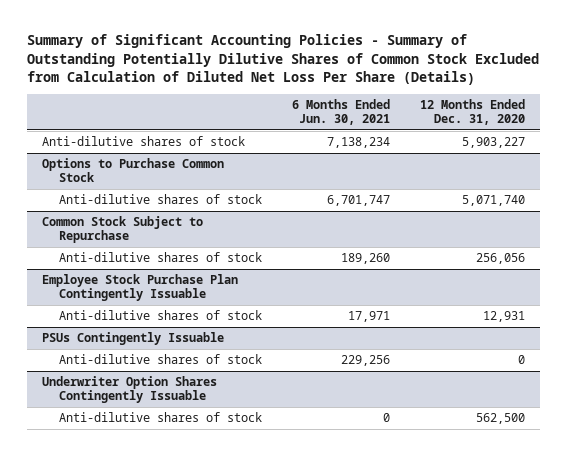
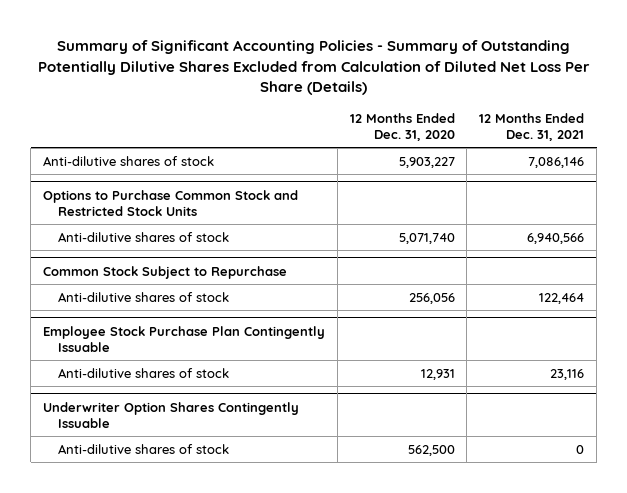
[26,34,539,86] Summary of Significant Accounting Policies - Summary of Outstanding Potentially Dilutive Shares of Common Stock Excluded from Calculation of Diluted Net Loss Per Share (Details) -> [37,40,590,96] Summary of Significant Accounting Policies - Summary of Outstanding Potentially Dilutive Shares Excluded from Calculation of Diluted Net Loss Per Share (Details)
[291,99,390,126] 6 Months Ended Jun. 30, 2021 -> none
none -> [479,113,585,142] 12 Months Ended Dec. 31, 2021
[41,158,224,182] Options to Purchase Common Stock -> [43,189,299,216] Options to Purchase Common Stock and Restricted Stock Units
[41,332,224,346] PSUs Contingently Issuable -> none
[59,354,263,365] Anti-dilutive shares of stock -> none

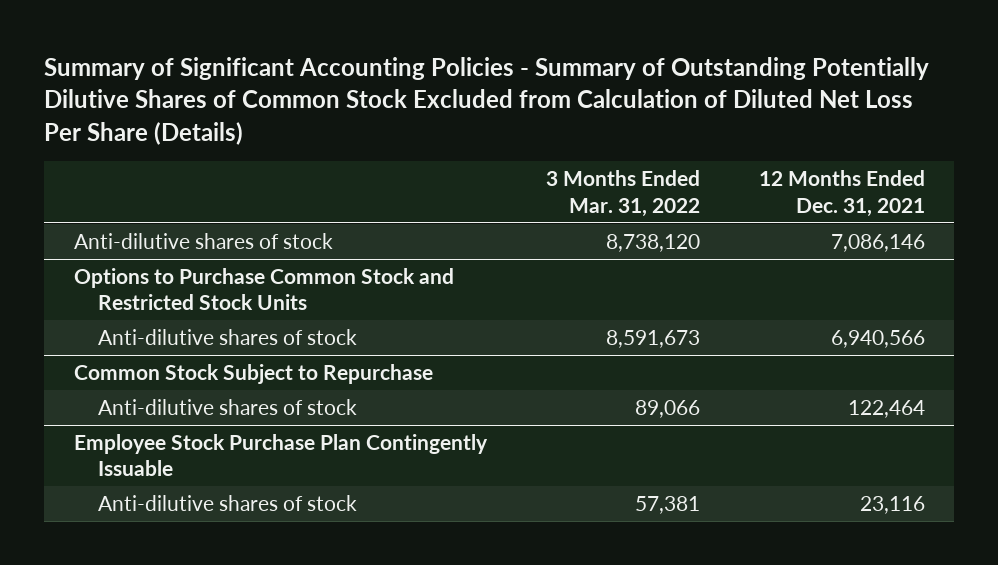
[37,40,590,96] Summary of Significant Accounting Policies - Summary of Outstanding Potentially Dilutive Shares Excluded from Calculation of Diluted Net Loss Per Share (Details) -> [43,57,929,145] Summary of Significant Accounting Policies - Summary of Outstanding Potentially Dilutive Shares of Common Stock Excluded from Calculation of Diluted Net Loss Per Share (Details)
[349,113,455,142] 12 Months Ended Dec. 31, 2020 -> none
none -> [545,170,700,217] 3 Months Ended Mar. 31, 2022
[43,401,300,428] Underwriter Option Shares Contingently Issuable -> none
[57,443,229,454] Anti-dilutive shares of stock -> none

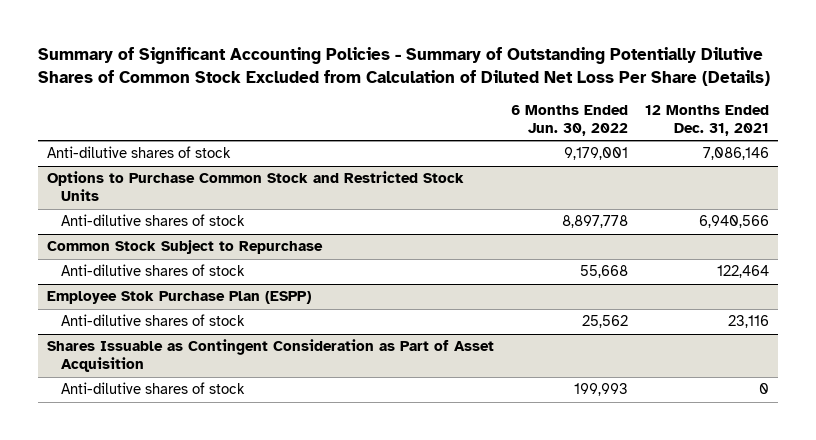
[545,170,700,217] 3 Months Ended Mar. 31, 2022 -> none
none -> [510,104,628,136] 6 Months Ended Jun. 30, 2022
[73,433,488,477] Employee Stock Purchase Plan Contingently Issuable -> [46,291,311,305] Employee Stok Purchase Plan (ESPP)
none -> [46,339,494,373] Shares Issuable as Contingent Consideration as Part of Asset Acquisition
none -> [61,382,246,395] Anti-dilutive shares of stock

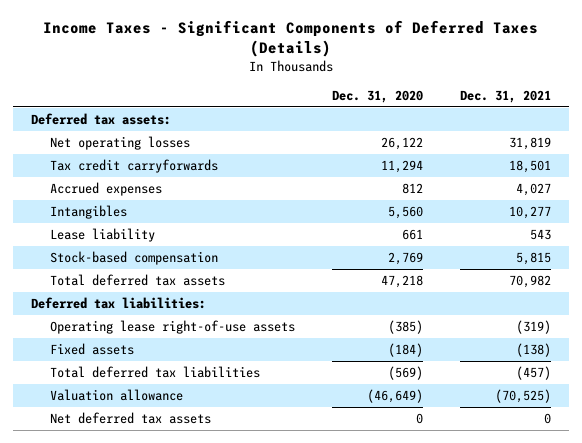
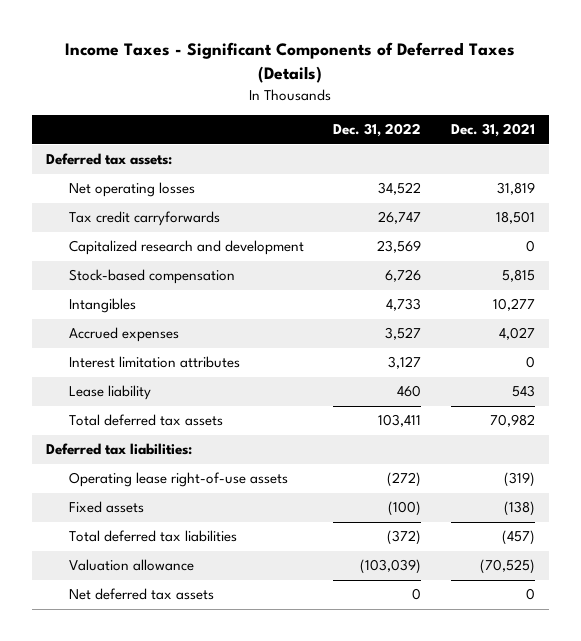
[332,89,424,103] Dec. 31, 2020 -> none
none -> [333,123,422,138] Dec. 31, 2022
none -> [69,240,305,256] Capitalized research and development
[50,250,219,265] Stock-based compensation -> [69,269,236,285] Stock-based compensation
[50,181,163,196] Accrued expenses -> [69,327,180,343] Accrued expenses
none -> [69,356,241,369] Interest limitation attributes

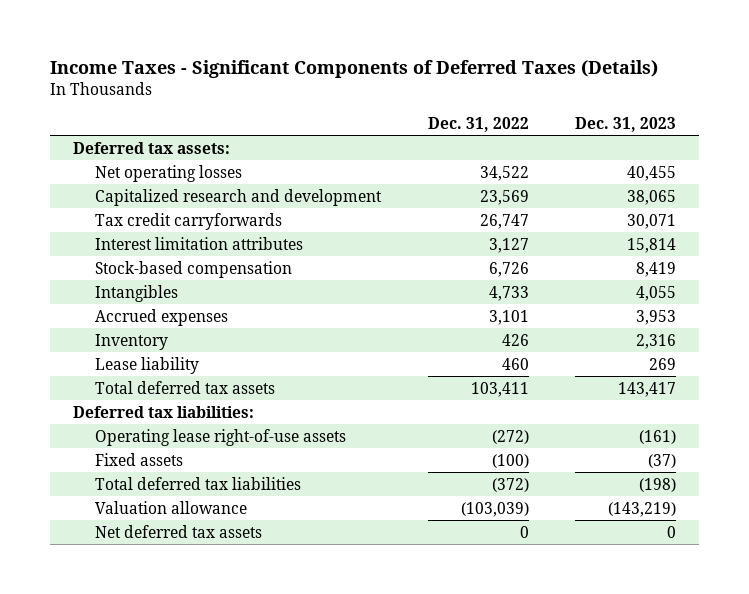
[450,123,535,138] Dec. 31, 2021 -> none
none -> [575,116,677,132] Dec. 31, 2023
[69,211,221,227] Tax credit carryforwards -> [95,212,283,230] Tax credit carryforwards
[69,356,241,369] Interest limitation attributes -> [95,236,304,250] Interest limitation attributes
[385,327,422,341] 3,527 -> [488,309,529,325] 3,101
none -> [95,333,169,350] Inventory

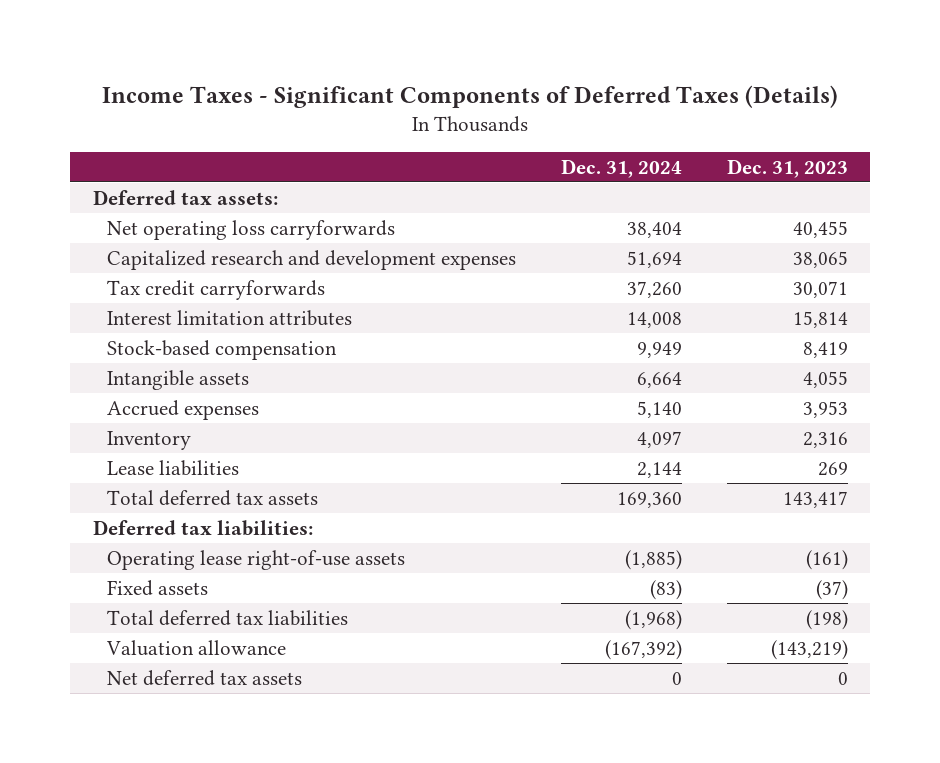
[427,116,529,132] Dec. 31, 2022 -> none
none -> [561,158,683,178] Dec. 31, 2024
[95,164,243,182] Net operating losses -> [107,219,396,240] Net operating loss carryforwards
[95,188,383,206] Capitalized research and development -> [107,249,517,270] Capitalized research and development expenses
[95,284,179,302] Intangibles -> [107,369,250,390] Intangible assets
[95,356,200,374] Lease liability -> [107,459,240,476] Lease liabilities

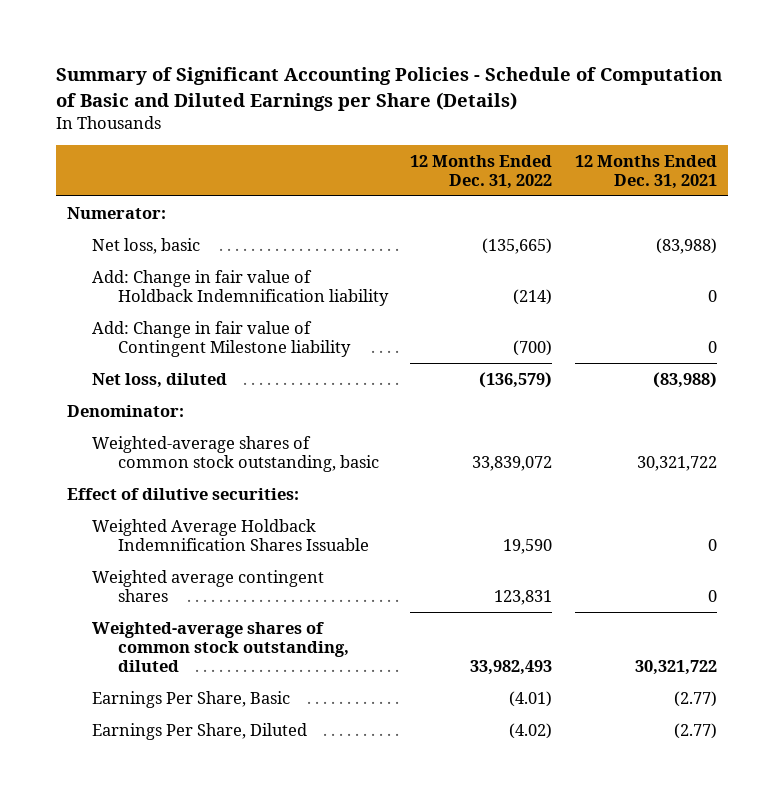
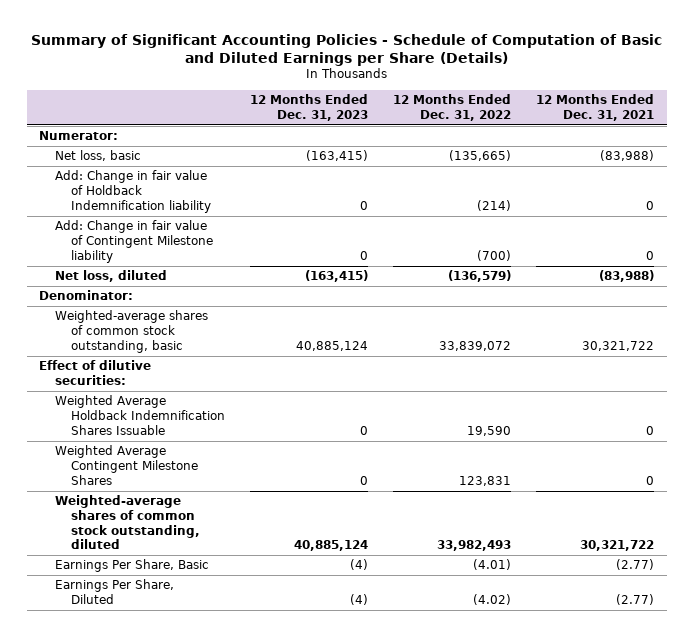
none -> [250,94,369,121] 12 Months Ended Dec. 31, 2023
[92,569,325,602] Weighted average contingent shares -> [55,445,198,485] Weighted Average Contingent Milestone Shares

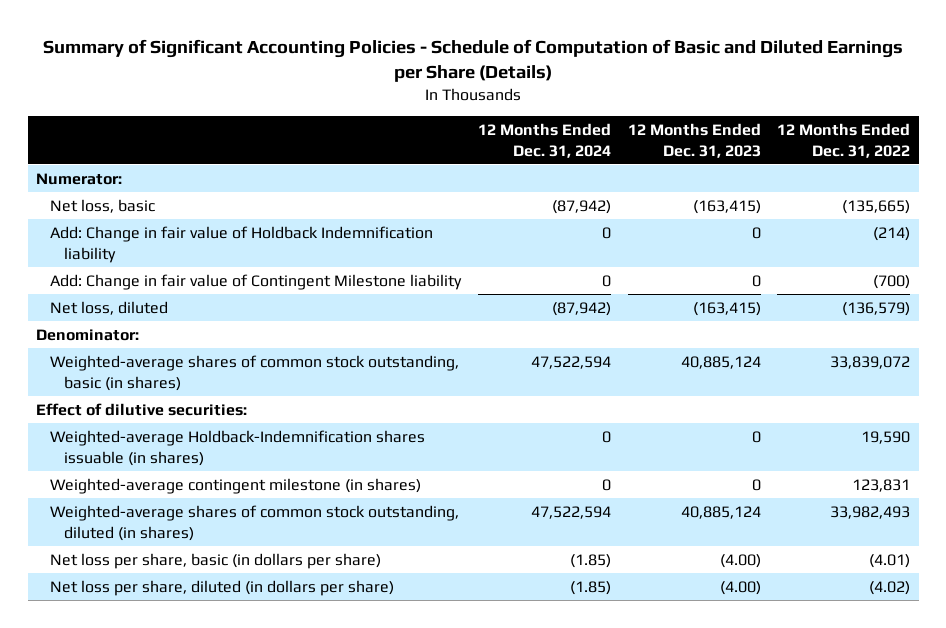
[536,94,655,121] 12 Months Ended Dec. 31, 2021 -> none
none -> [477,122,611,158] 12 Months Ended Dec. 31, 2024
[55,310,209,353] Weighted-average shares of common stock outstanding, basic -> [50,354,460,391] Weighted-average shares of common stock outstanding, basic (in shares)
[55,395,225,435] Weighted Average Holdback Indemnification Shares Issuable -> [50,429,426,466] Weighted-average Holdback-Indemnification shares issuable (in shares)
[55,445,198,485] Weighted Average Contingent Milestone Shares -> [50,477,422,494] Weighted-average contingent milestone (in shares)
[55,495,200,550] Weighted-average shares of common stock outstanding, diluted -> [50,504,460,541] Weighted-average shares of common stock outstanding, diluted (in shares)
[55,559,210,573] Earnings Per Share, Basic -> [50,552,382,569] Net loss per share, basic (in dollars per share)
[350,559,369,571] (4) -> [719,553,761,568] (4.00)
[55,579,175,605] Earnings Per Share, Diluted -> [50,579,395,596] Net loss per share, diluted (in dollars per share)
[350,594,369,606] (4) -> [719,580,761,595] (4.00)

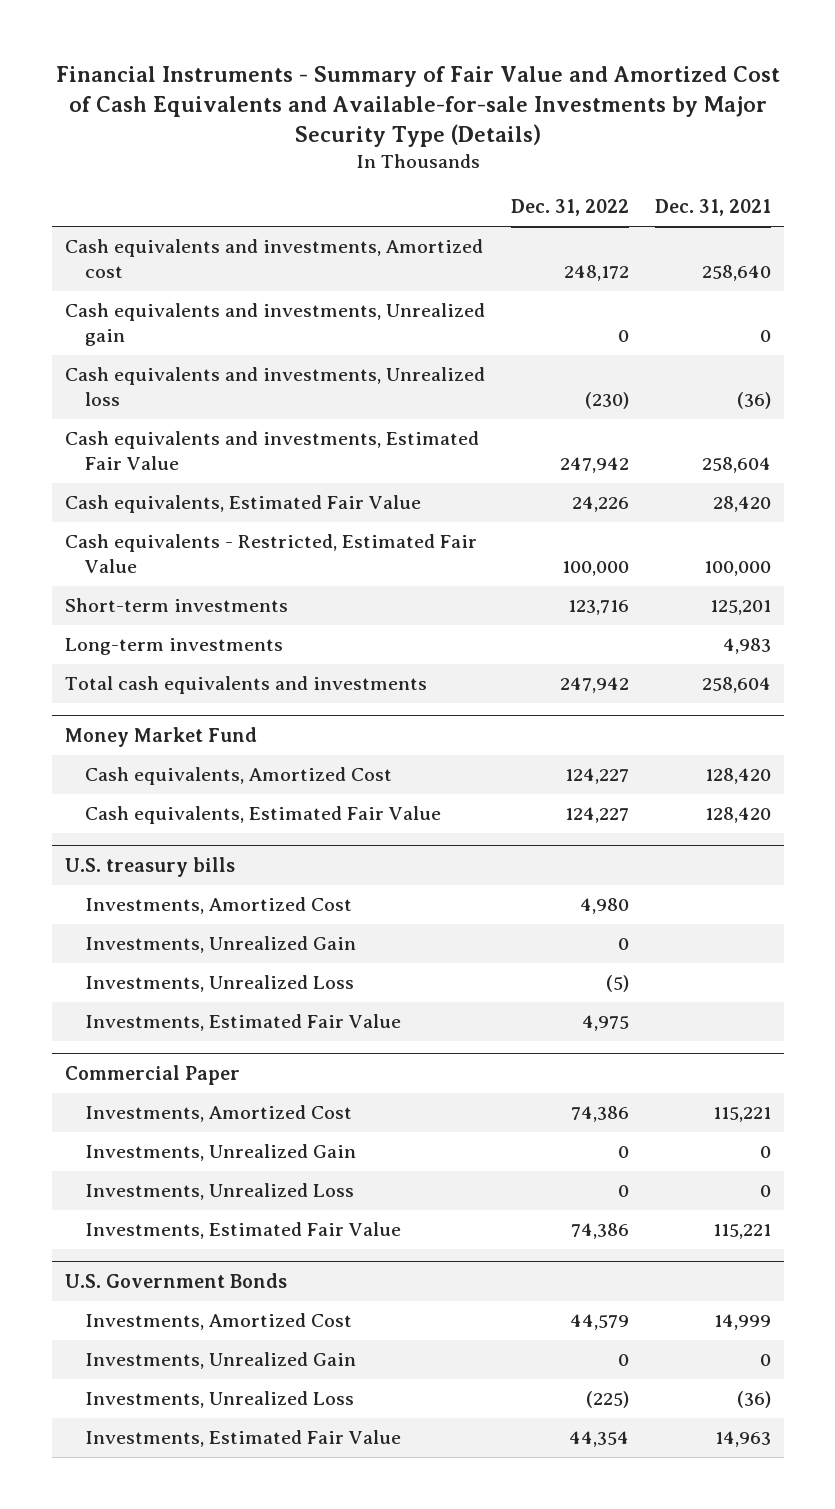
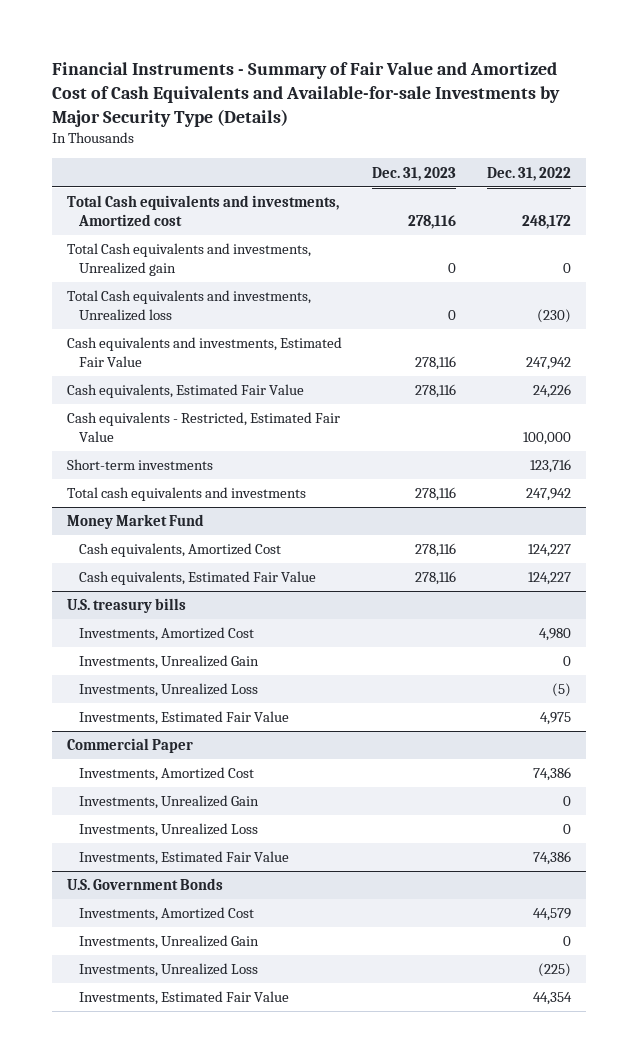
[654,199,771,217] Dec. 31, 2021 -> none
none -> [372,166,457,181] Dec. 31, 2023
[64,239,483,279] Cash equivalents and investments, Amortized cost -> [66,195,339,226] Total Cash equivalents and investments, Amortized cost
[64,303,485,347] Cash equivalents and investments, Unrealized gain -> [66,243,311,276] Total Cash equivalents and investments, Unrealized gain
[64,367,485,407] Cash equivalents and investments, Unrealized loss -> [66,290,311,321] Total Cash equivalents and investments, Unrealized loss
[64,638,283,656] Long-term investments -> none

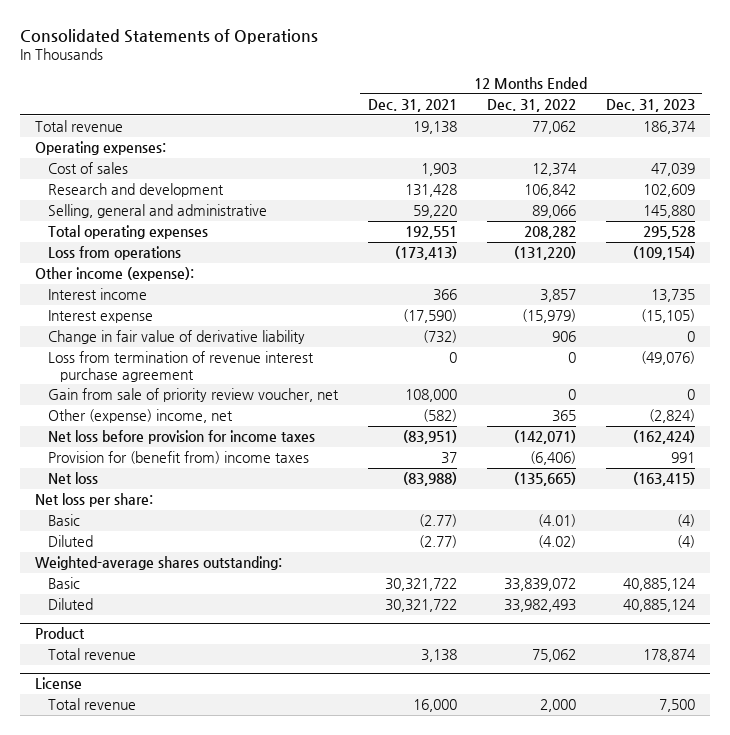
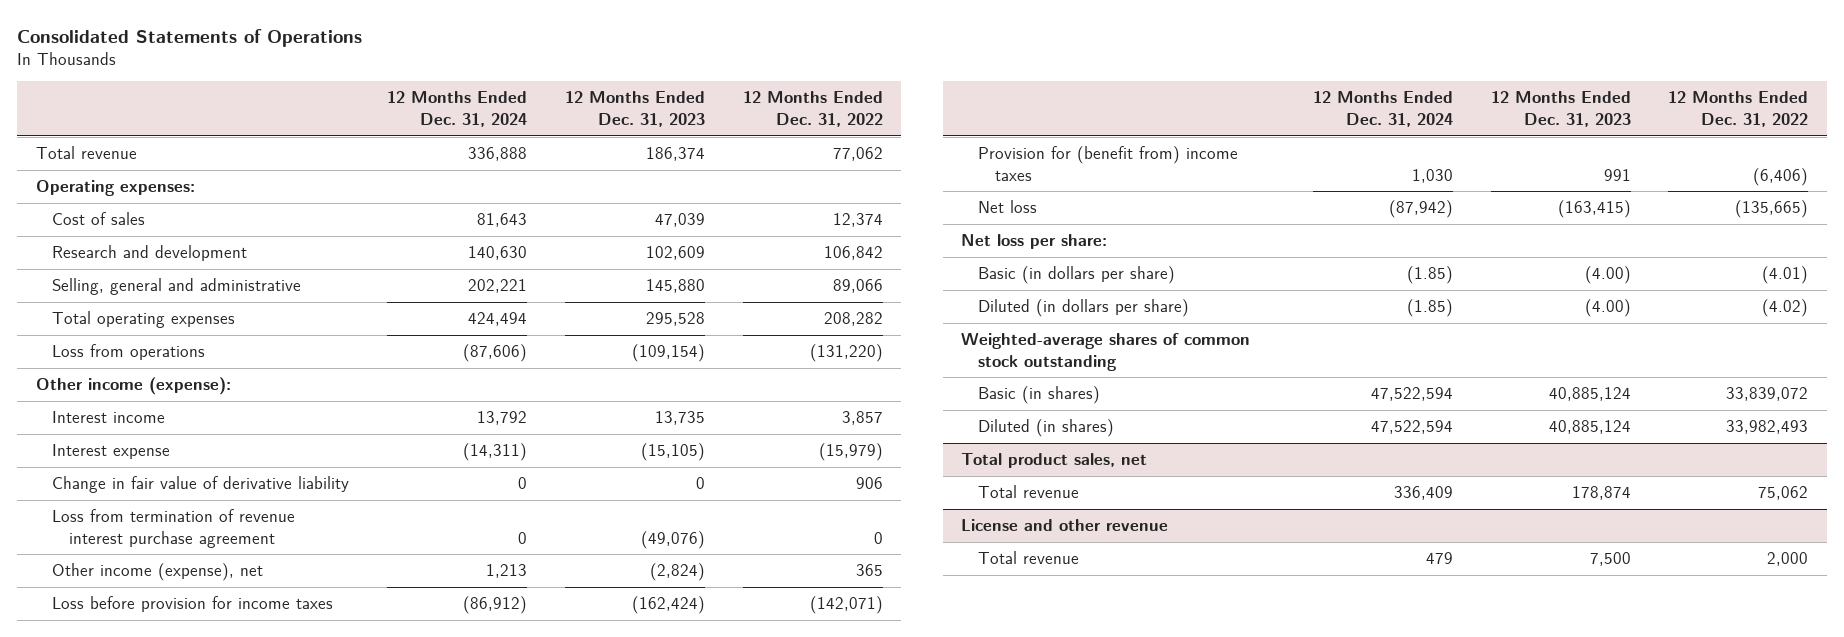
[367,98,457,112] Dec. 31, 2021 -> none
none -> [387,91,528,127] 12 Months Ended Dec. 31, 2024
[47,388,339,403] Gain from sale of priority review voucher, net -> none
[47,409,233,424] Other (expense) income, net -> [52,563,264,582] Other income (expense), net
[47,430,315,445] Net loss before provision for income taxes -> [52,596,334,613] Loss before provision for income taxes
[47,514,80,527] Basic -> [978,266,1176,285] Basic (in dollars per share)
[676,514,695,528] (4) -> [1584,266,1631,285] (4.00)
[47,535,93,548] Diluted -> [978,299,1190,318] Diluted (in dollars per share)
[676,535,695,549] (4) -> [1584,299,1631,318] (4.00)
[34,556,282,571] Weighted-average shares outstanding: -> [961,333,1251,371] Weighted-average shares of common stock outstanding
[47,577,80,590] Basic -> [978,386,1101,405] Basic (in shares)
[47,598,93,611] Diluted -> [978,419,1115,438] Diluted (in shares)
[34,627,85,640] Product -> [961,453,1148,469] Total product sales, net
[34,677,82,690] License -> none
none -> [961,519,1169,532] License and other revenue

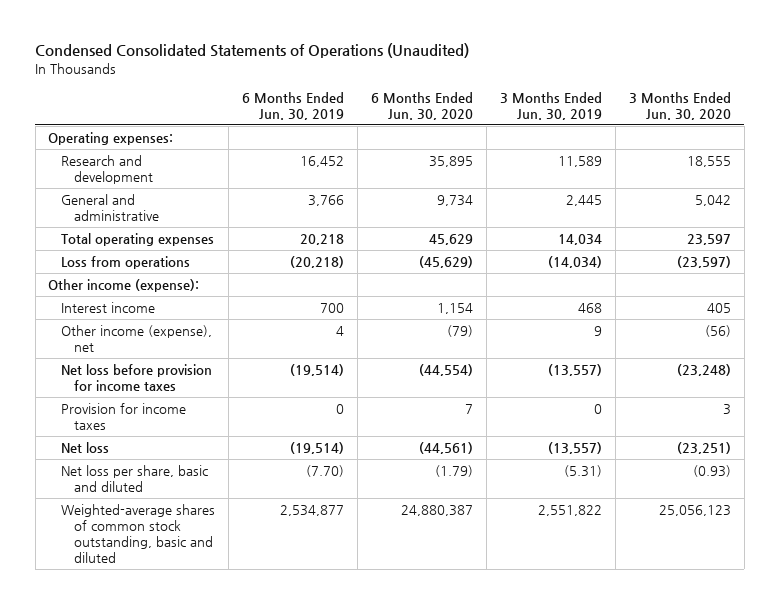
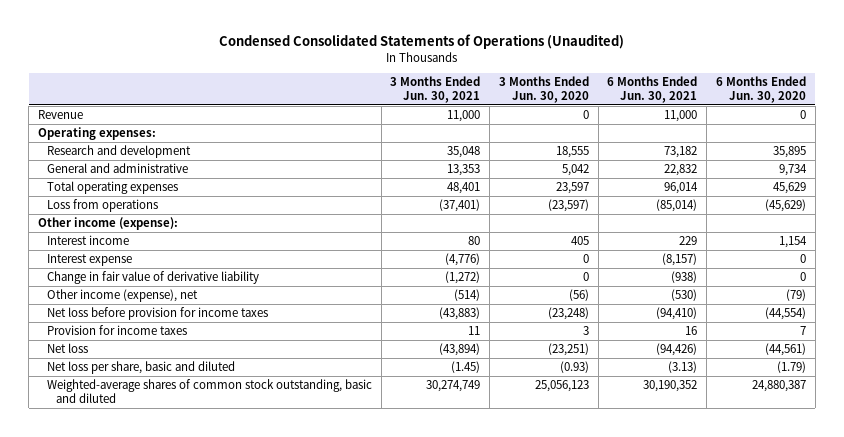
[242,92,345,121] 6 Months Ended Jun. 30, 2019 -> none
[500,92,603,121] 3 Months Ended Jun. 30, 2019 -> none
none -> [390,75,481,104] 3 Months Ended Jun. 30, 2021
none -> [607,75,698,104] 6 Months Ended Jun. 30, 2021
none -> [38,110,84,120] Revenue
none -> [46,254,132,267] Interest expense
none -> [46,271,259,285] Change in fair value of derivative liability

